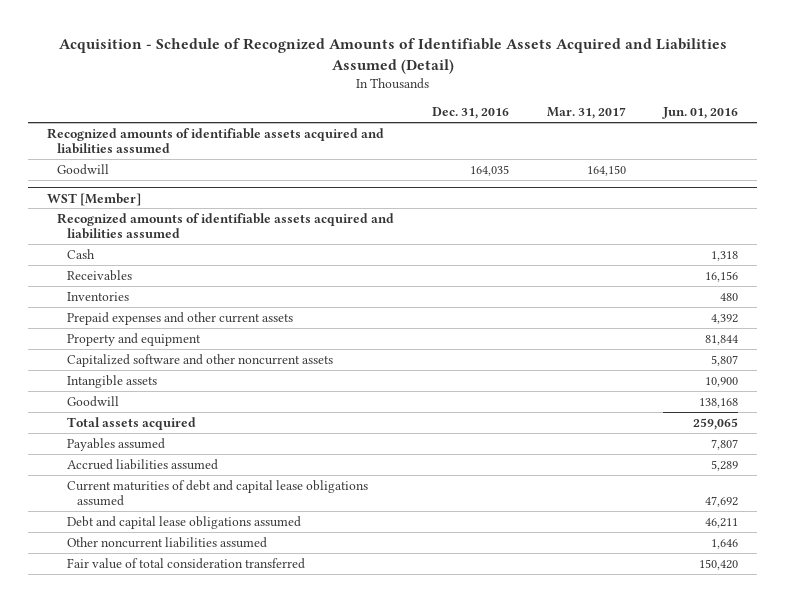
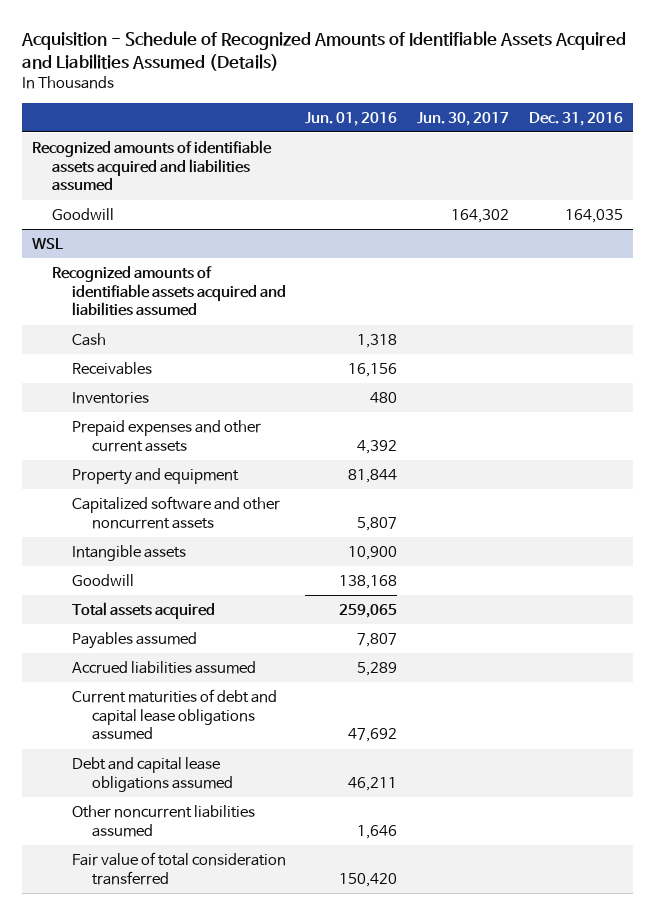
[58,37,727,74] Acquisition - Schedule of Recognized Amounts of Identifiable Assets Acquired and Liabilities Assumed (Detail) -> [21,31,627,71] Acquisition - Schedule of Recognized Amounts of Identifiable Assets Acquired and Liabilities Assumed (Details)
[546,107,626,120] Mar. 31, 2017 -> none
none -> [417,111,510,126] Jun. 30, 2017
[46,192,141,206] WST [Member] -> [31,237,63,249] WSL

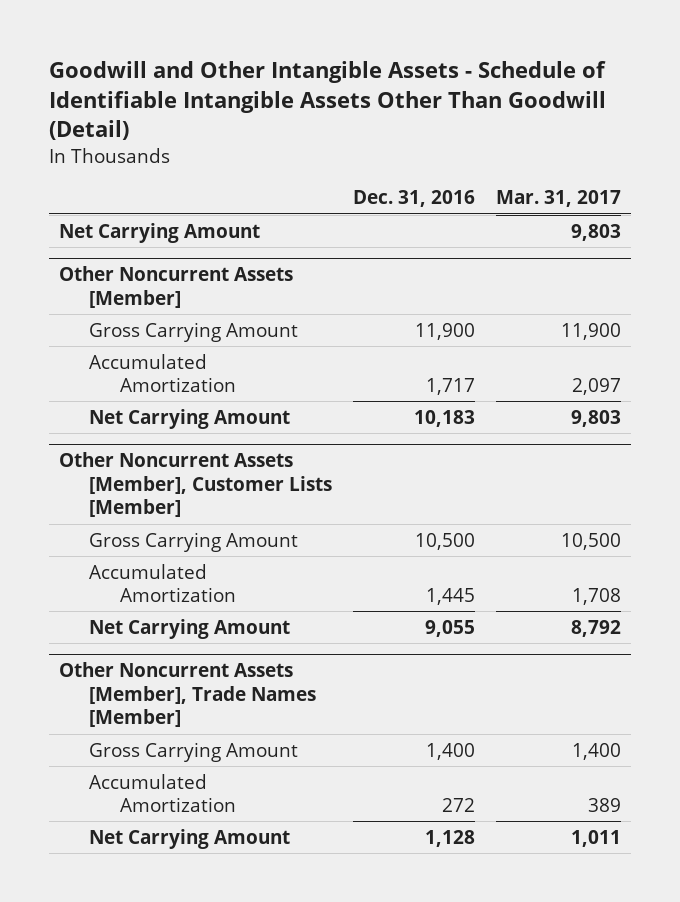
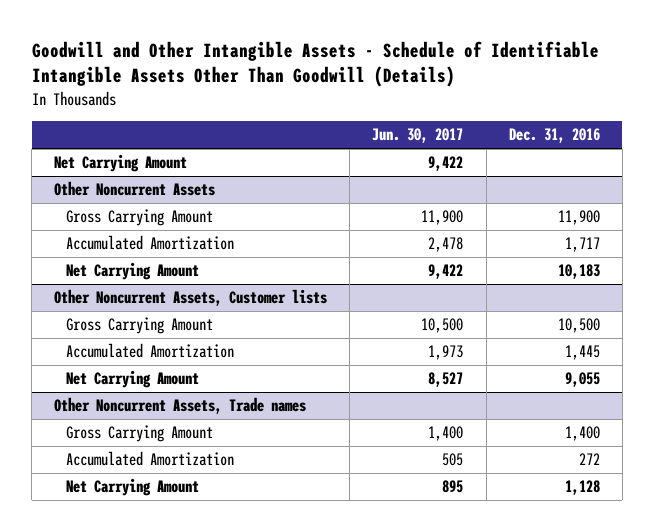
[48,61,606,141] Goodwill and Other Intangible Assets - Schedule of Identifiable Intangible Assets Other Than Goodwill (Detail) -> [31,41,599,88] Goodwill and Other Intangible Assets - Schedule of Identifiable Intangible Assets Other Than Goodwill (Details)
[495,190,621,208] Mar. 31, 2017 -> none
none -> [372,128,464,144] Jun. 30, 2017
[59,266,294,308] Other Noncurrent Assets [Member] -> [54,181,216,197] Other Noncurrent Assets
[59,452,333,518] Other Noncurrent Assets [Member], Customer Lists [Member] -> [54,289,328,307] Other Noncurrent Assets, Customer lists
[59,662,317,728] Other Noncurrent Assets [Member], Trade Names [Member] -> [54,397,307,415] Other Noncurrent Assets, Trade names

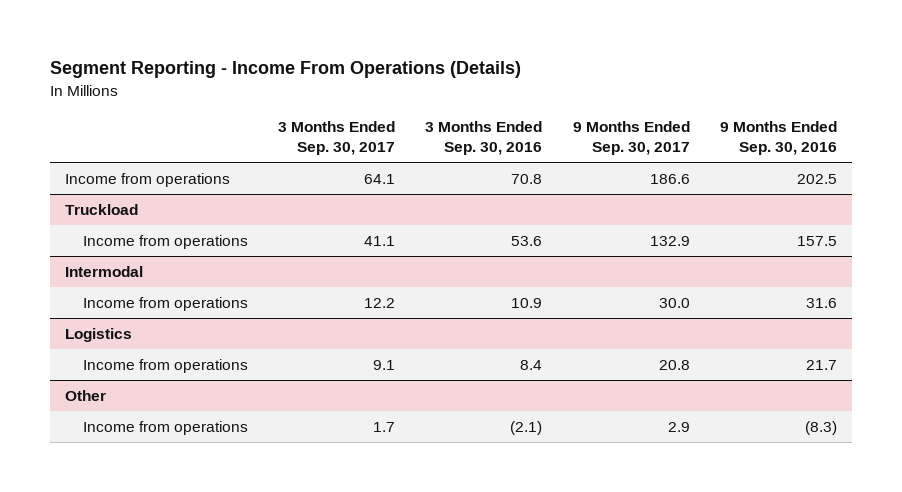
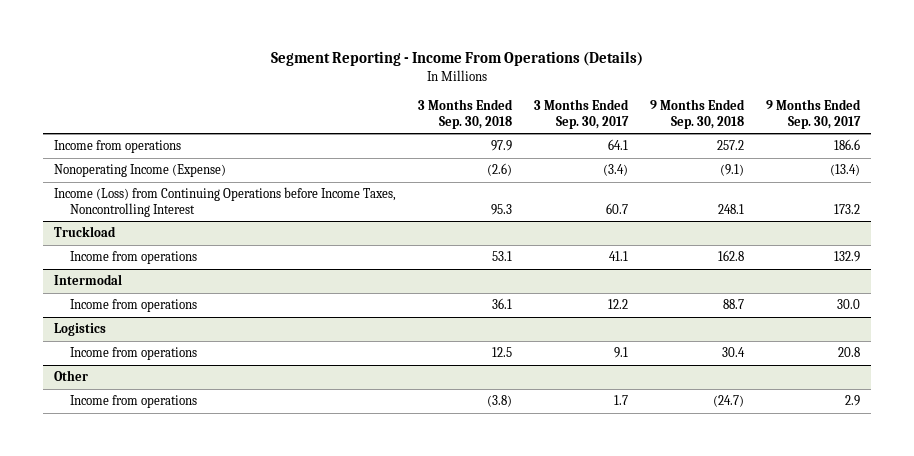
[425,121,543,155] 3 Months Ended Sep. 30, 2016 -> none
[720,121,838,155] 9 Months Ended Sep. 30, 2016 -> none
none -> [417,99,513,129] 3 Months Ended Sep. 30, 2018
none -> [649,99,745,129] 9 Months Ended Sep. 30, 2018
none -> [53,164,226,178] Nonoperating Income (Expense)
none -> [53,187,396,217] Income (Loss) from Continuing Operations before Income Taxes, Noncontrolling Interest

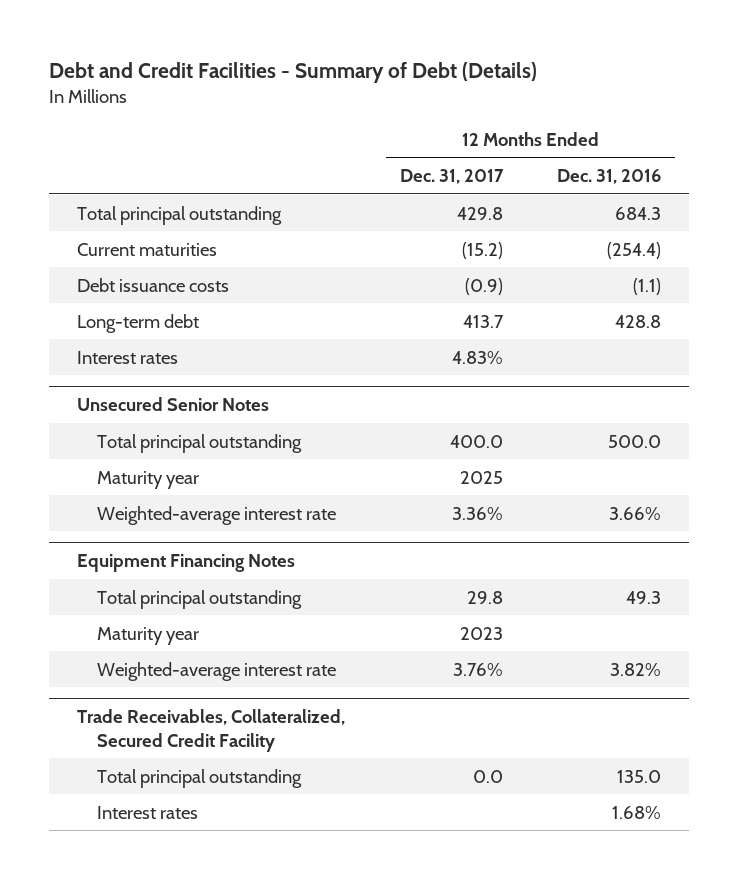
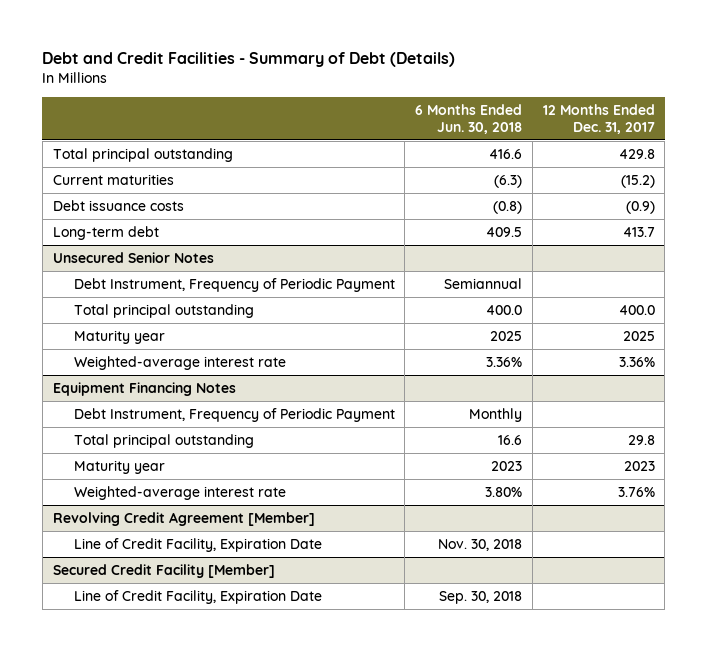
[557,169,662,185] Dec. 31, 2016 -> none
none -> [415,104,523,134] 6 Months Ended Jun. 30, 2018
[76,350,178,364] Interest rates -> none
none -> [73,277,395,292] Debt Instrument, Frequency of Periodic Payment
none -> [73,407,395,422] Debt Instrument, Frequency of Periodic Payment
[76,709,345,752] Trade Receivables, Collateralized, Secured Credit Facility -> none
[97,768,303,788] Total principal outstanding -> none
[97,805,199,819] Interest rates -> none
none -> [52,511,315,526] Revolving Credit Agreement [Member]
none -> [73,537,322,552] Line of Credit Facility, Expiration Date
none -> [52,563,275,578] Secured Credit Facility [Member]
none -> [73,589,322,604] Line of Credit Facility, Expiration Date

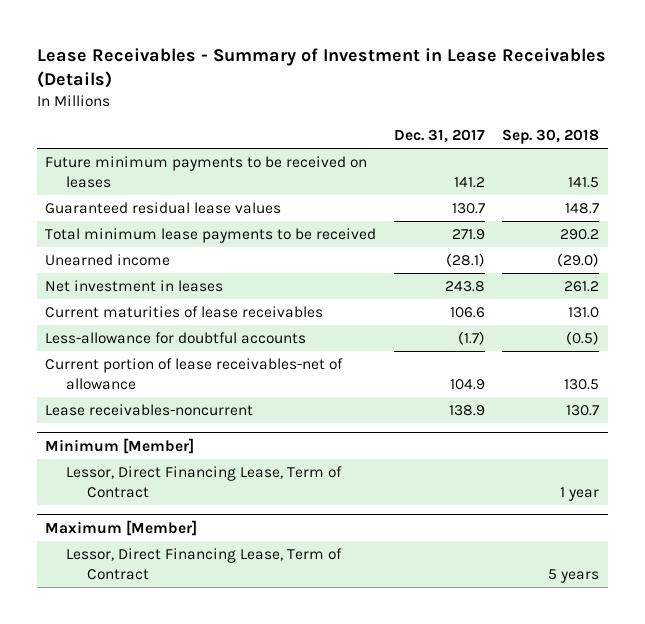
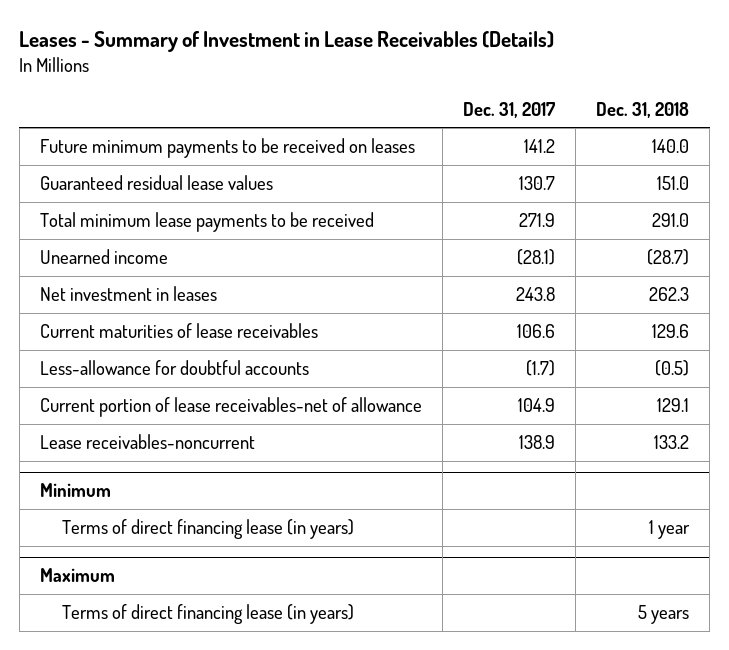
[36,48,606,89] Lease Receivables - Summary of Investment in Lease Receivables (Details) -> [19,31,555,53] Leases - Summary of Investment in Lease Receivables (Details)
[502,129,600,145] Sep. 30, 2018 -> none
none -> [596,101,690,118] Dec. 31, 2018
[45,438,195,455] Minimum [Member] -> [39,483,111,498] Minimum
[66,466,343,499] Lessor, Direct Financing Lease, Term of Contract -> [62,519,355,540] Terms of direct financing lease (in years)
[45,520,198,537] Maximum [Member] -> [39,568,115,583] Maximum
[66,548,343,581] Lessor, Direct Financing Lease, Term of Contract -> [62,604,355,625] Terms of direct financing lease (in years)

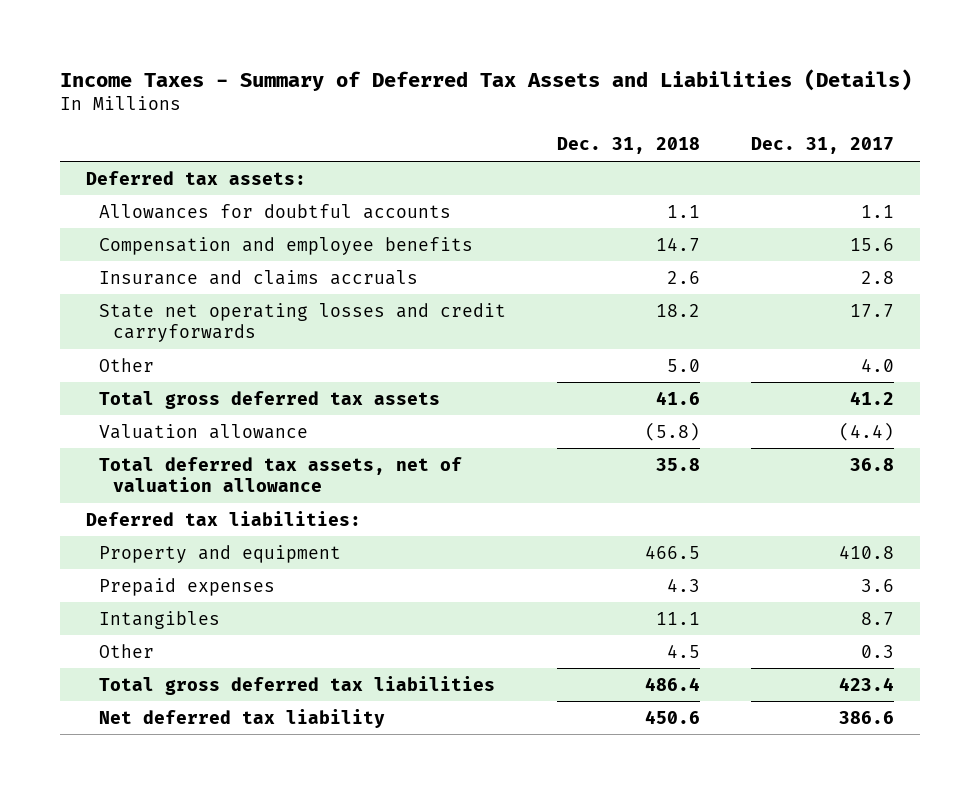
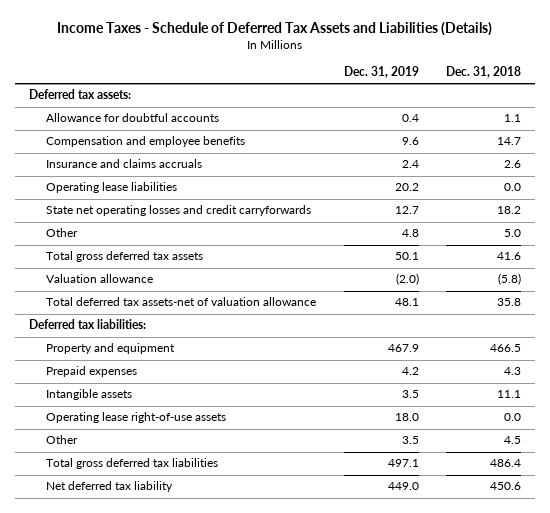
[60,68,913,91] Income Taxes - Summary of Deferred Tax Assets and Liabilities (Details) -> [57,22,493,37] Income Taxes - Schedule of Deferred Tax Assets and Liabilities (Details)
[751,137,895,155] Dec. 31, 2017 -> none
none -> [343,66,419,79] Dec. 31, 2019
[99,203,452,219] Allowances for doubtful accounts -> [45,113,219,123] Allowance for doubtful accounts
none -> [45,182,177,194] Operating lease liabilities
[99,456,463,493] Total deferred tax assets, net of valuation allowance -> [45,297,316,307] Total deferred tax assets-net of valuation allowance
[99,610,221,629] Intangibles -> [45,389,132,401] Intangible assets
none -> [45,412,226,424] Operating lease right-of-use assets

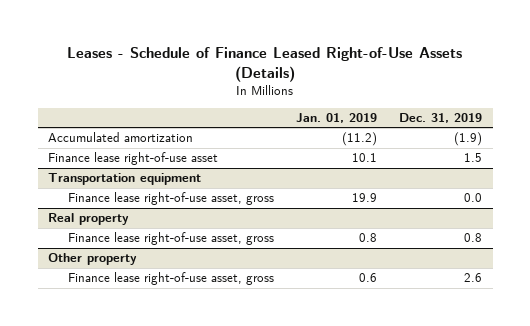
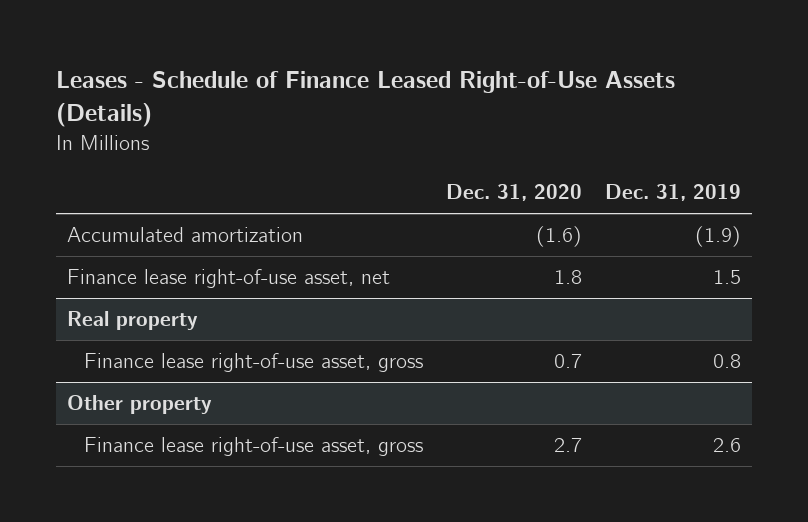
[295,113,377,124] Jan. 01, 2019 -> none
none -> [446,184,583,202] Dec. 31, 2020
[48,173,202,186] Transportation equipment -> none
[67,192,274,206] Finance lease right-of-use asset, gross -> none
[48,152,219,166] Finance lease right-of-use asset -> [67,269,391,289] Finance lease right-of-use asset, net

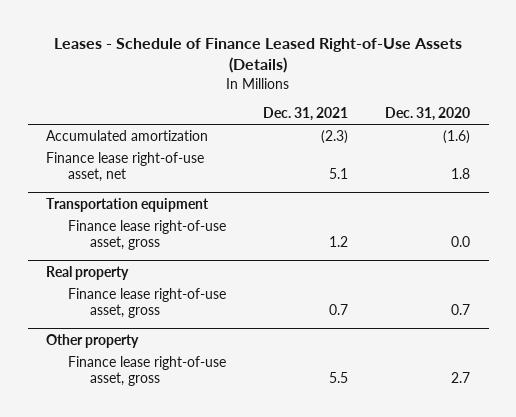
[604,184,741,202] Dec. 31, 2019 -> none
none -> [263,107,349,122] Dec. 31, 2021
none -> [46,197,210,212] Transportation equipment
none -> [68,219,227,250] Finance lease right-of-use asset, gross

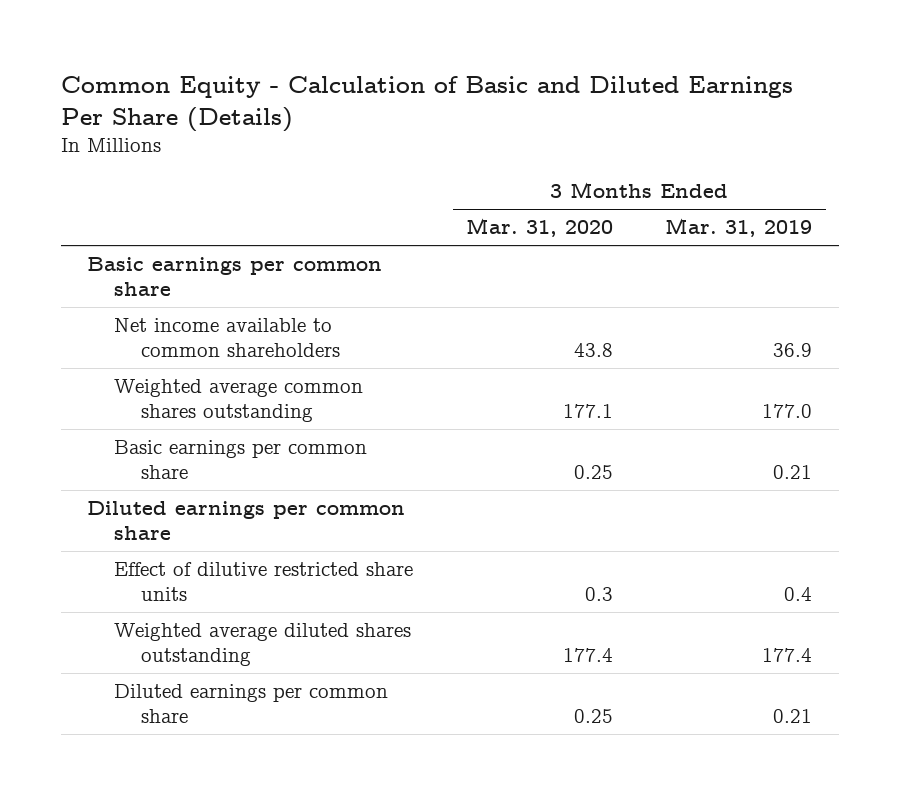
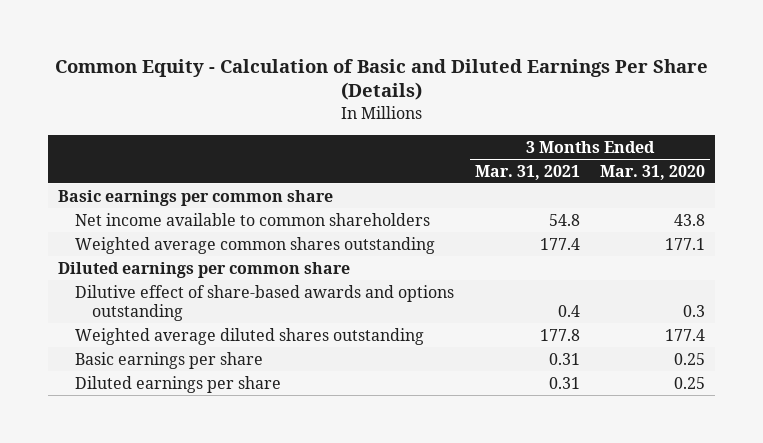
[665,218,813,238] Mar. 31, 2019 -> none
none -> [474,164,580,180] Mar. 31, 2021
[114,440,368,480] Basic earnings per common share -> none
[114,562,414,602] Effect of dilutive restricted share units -> none
none -> [75,284,455,321] Dilutive effect of share-based awards and options outstanding
none -> [75,351,264,369] Basic earnings per share
[114,684,389,724] Diluted earnings per common share -> [75,375,282,393] Diluted earnings per share

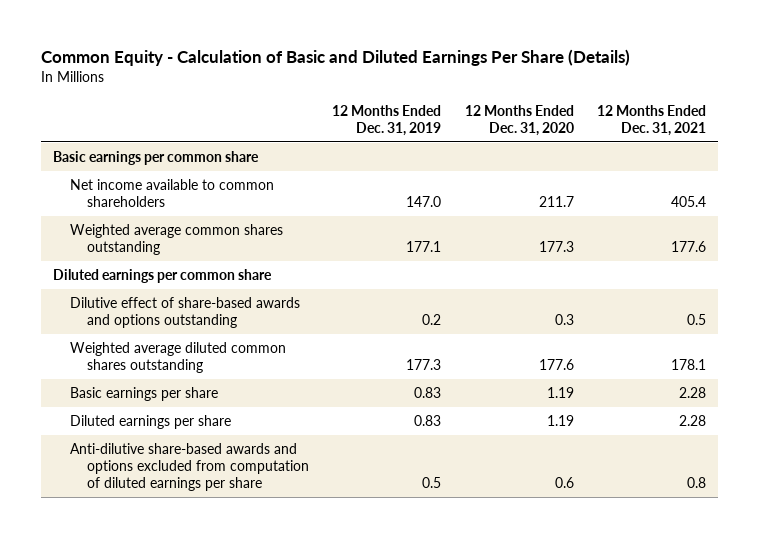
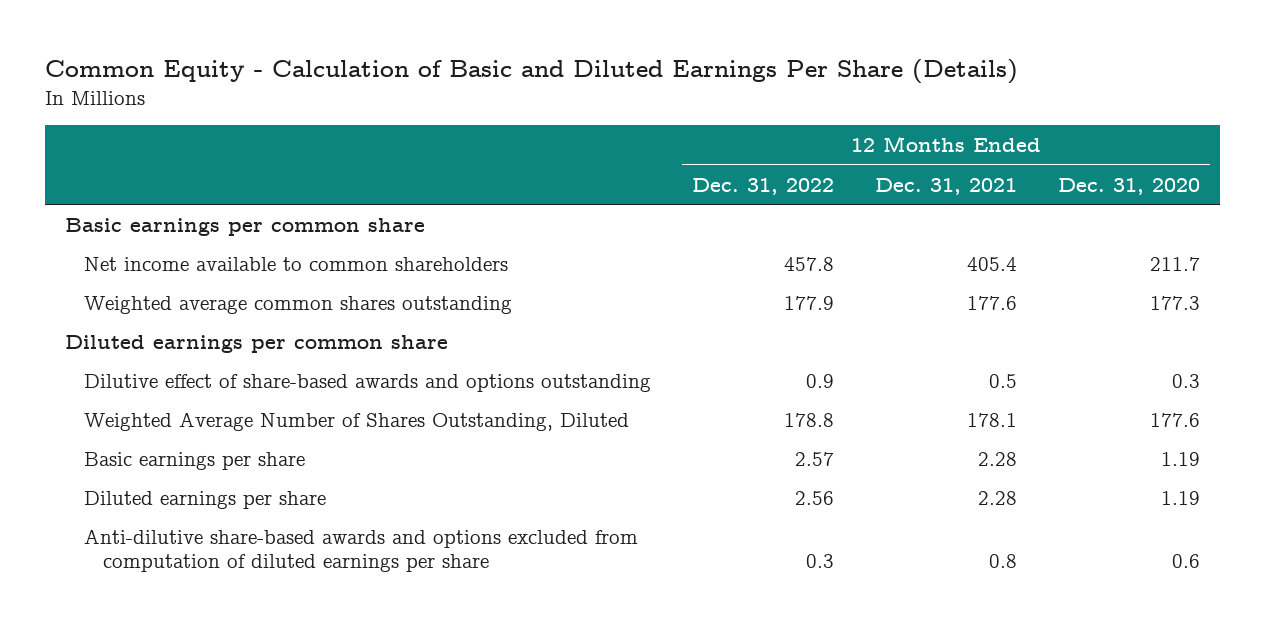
[332,104,442,136] 12 Months Ended Dec. 31, 2019 -> none
none -> [691,177,834,195] Dec. 31, 2022
[69,342,286,374] Weighted average diluted common shares outstanding -> [83,411,629,431] Weighted Average Number of Shares Outstanding, Diluted

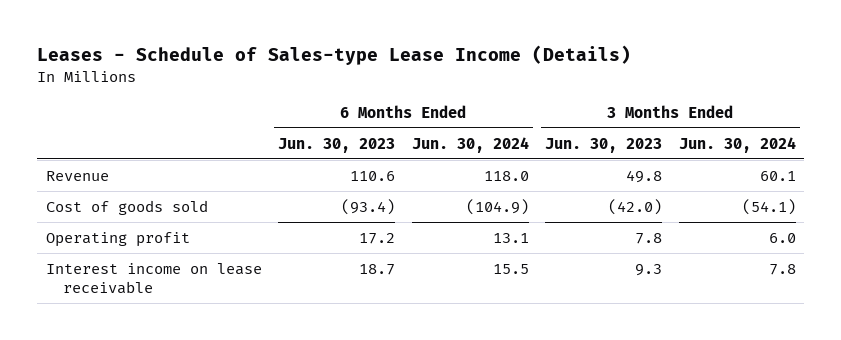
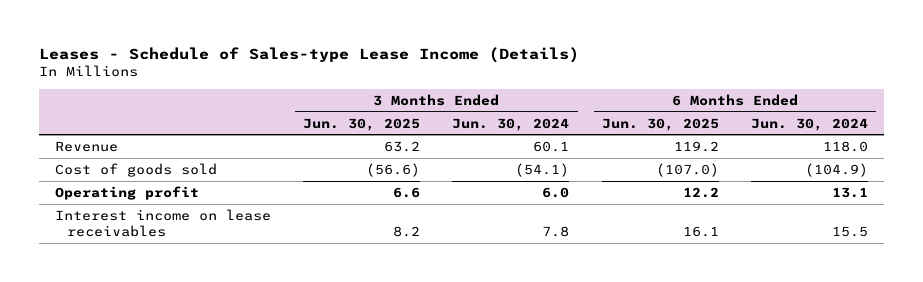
[278,137,396,153] Jun. 30, 2023 -> none
[545,137,663,153] Jun. 30, 2023 -> none
none -> [303,117,421,131] Jun. 30, 2025
none -> [601,117,719,131] Jun. 30, 2025
[45,262,262,294] Interest income on lease receivable -> [55,208,272,237] Interest income on lease receivables

